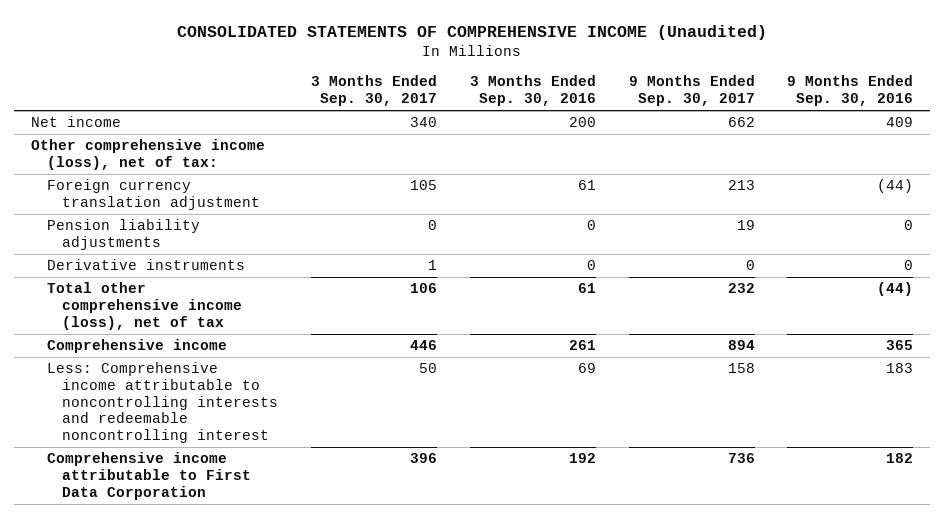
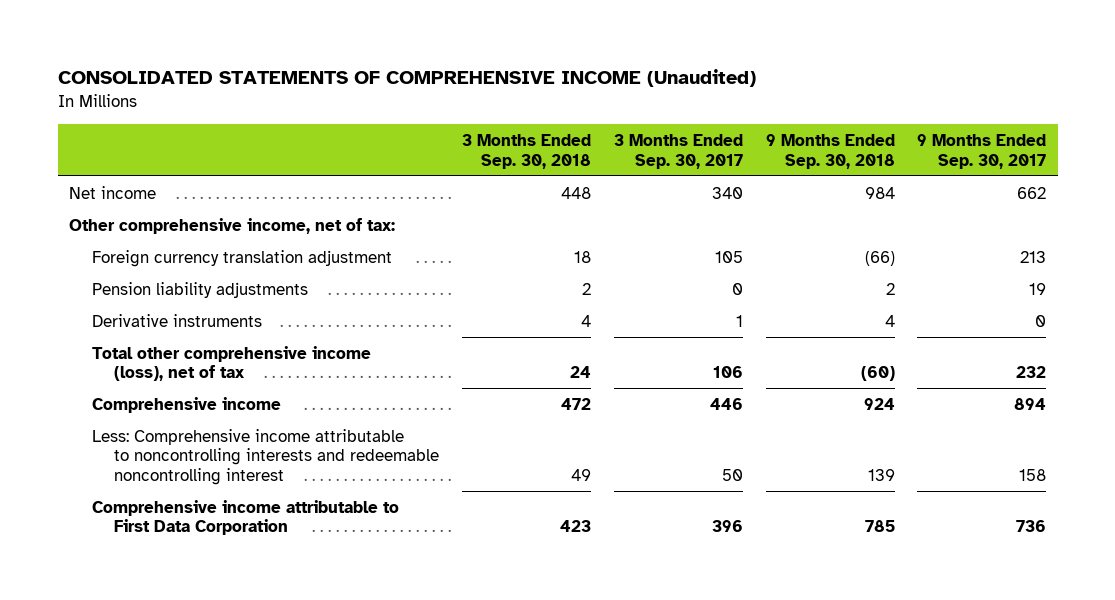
[469,75,596,107] 3 Months Ended Sep. 30, 2016 -> none
[787,75,914,107] 9 Months Ended Sep. 30, 2016 -> none
none -> [462,134,592,169] 3 Months Ended Sep. 30, 2018
none -> [765,134,895,169] 9 Months Ended Sep. 30, 2018
[30,139,265,171] Other comprehensive income (loss), net of tax: -> [69,217,396,234] Other comprehensive income, net of tax:

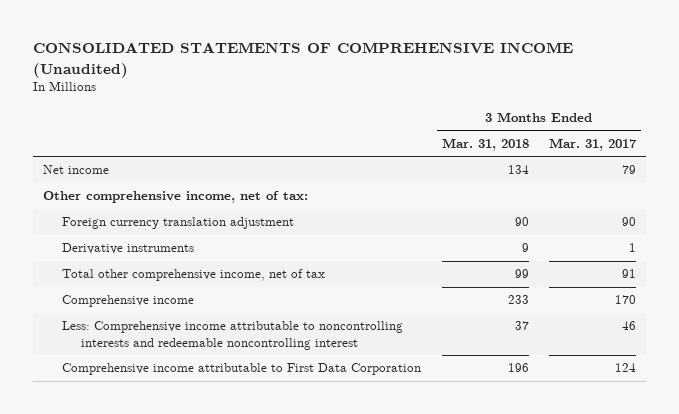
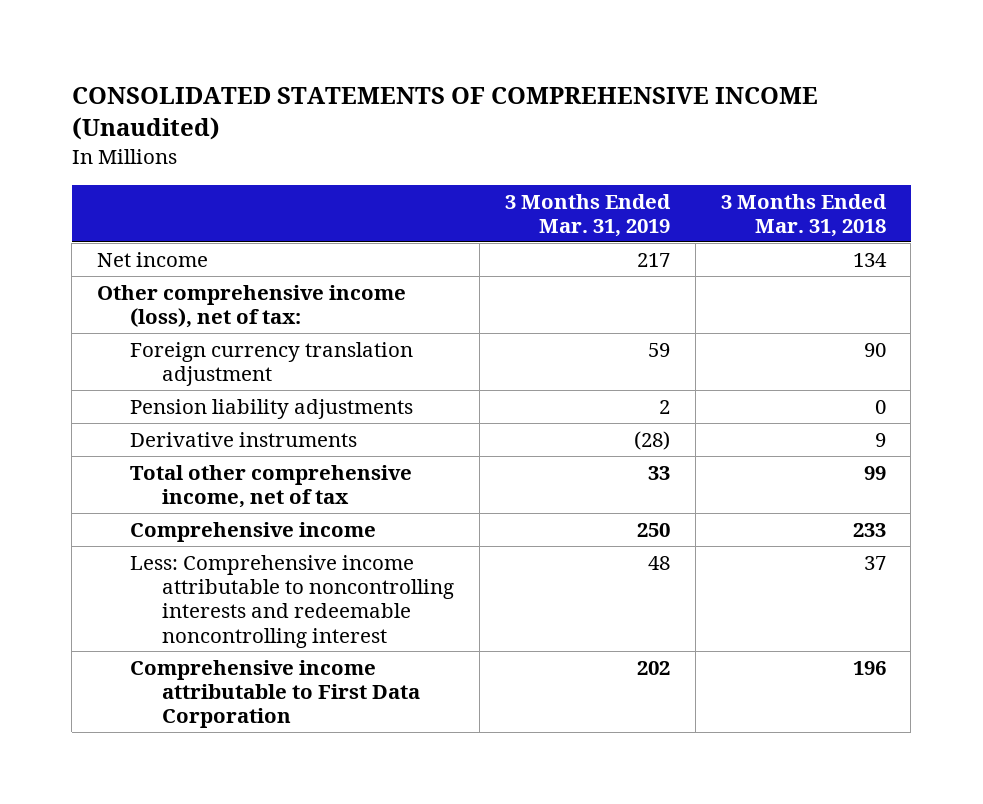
[549,137,638,151] Mar. 31, 2017 -> none
none -> [504,193,671,237] 3 Months Ended Mar. 31, 2019
[43,191,309,204] Other comprehensive income, net of tax: -> [97,284,407,328] Other comprehensive income (loss), net of tax:
none -> [129,398,413,419] Pension liability adjustments

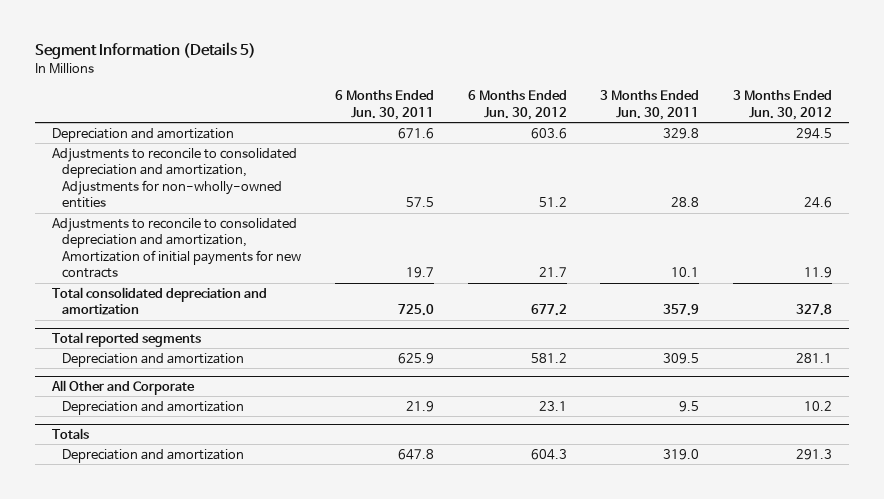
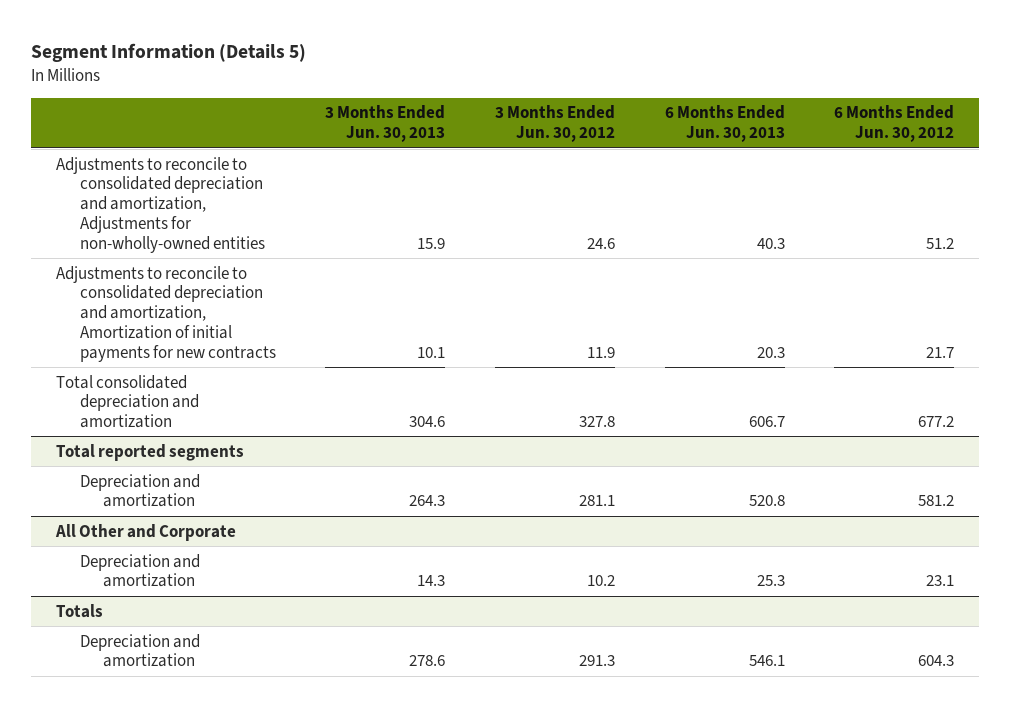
[334,90,434,120] 6 Months Ended Jun. 30, 2011 -> none
[600,90,700,120] 3 Months Ended Jun. 30, 2011 -> none
none -> [325,105,446,143] 3 Months Ended Jun. 30, 2013
none -> [664,105,785,143] 6 Months Ended Jun. 30, 2013
[52,127,235,142] Depreciation and amortization -> none

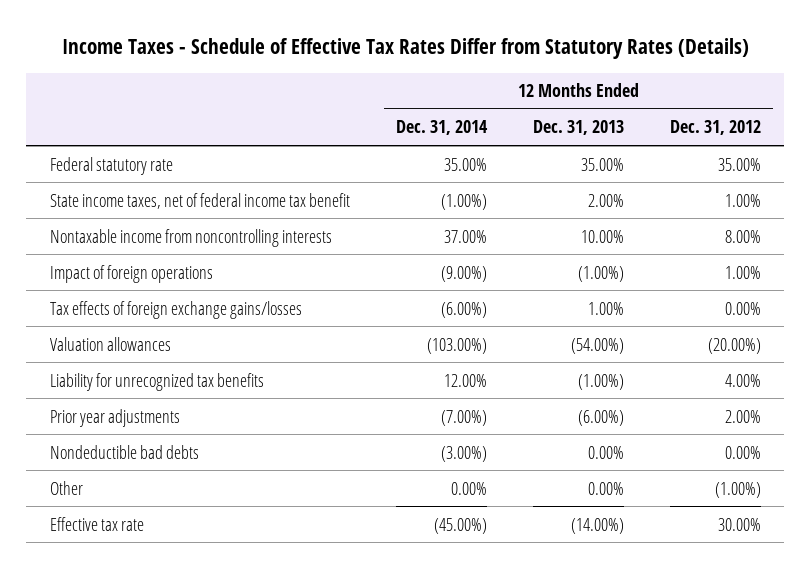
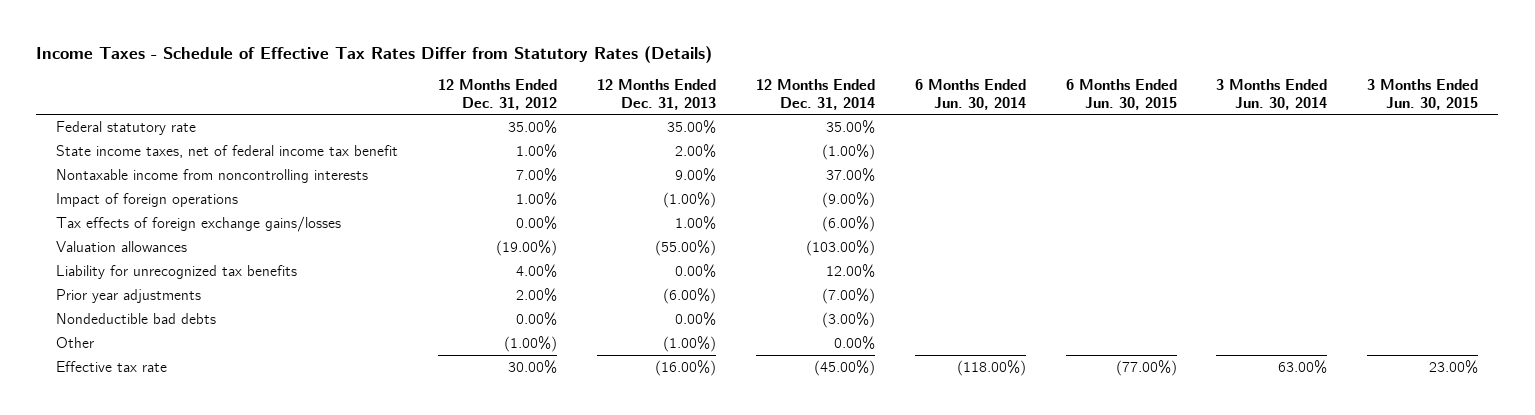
none -> [914,79,1026,110] 6 Months Ended Jun. 30, 2014
none -> [1065,79,1177,110] 6 Months Ended Jun. 30, 2015
none -> [1216,79,1328,110] 3 Months Ended Jun. 30, 2014
none -> [1367,79,1479,110] 3 Months Ended Jun. 30, 2015
[581,229,625,243] 10.00% -> [675,167,717,182] 9.00%
[725,229,762,243] 8.00% -> [516,167,558,182] 7.00%
[571,337,625,354] (54.00%) -> [655,239,717,256] (55.00%)
[708,337,762,354] (20.00%) -> [496,239,558,256] (19.00%)
[578,373,625,390] (1.00%) -> [675,263,717,278] 0.00%
[588,481,625,495] 0.00% -> [663,335,717,352] (1.00%)
[571,517,625,534] (14.00%) -> [655,359,717,376] (16.00%)

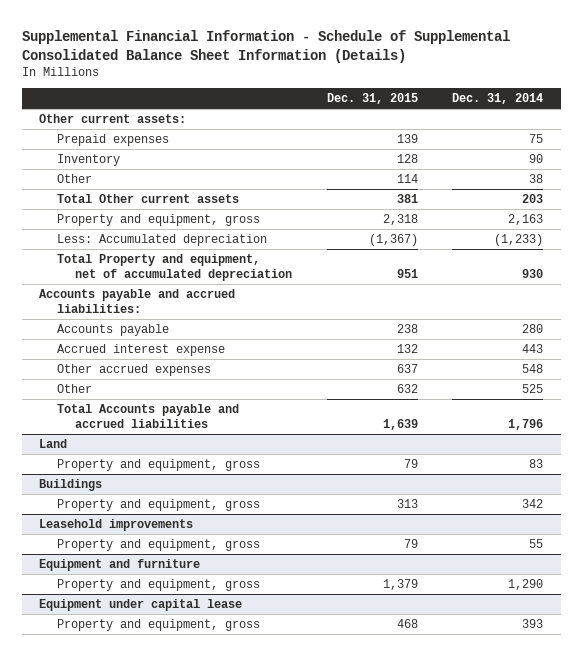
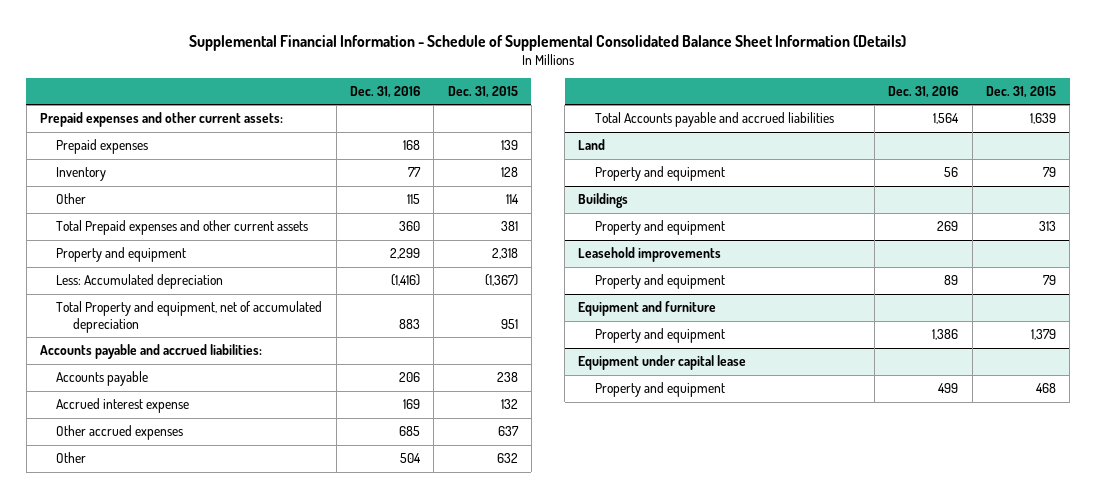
[452,93,544,105] Dec. 31, 2014 -> none
none -> [349,86,420,99] Dec. 31, 2016
[39,114,187,124] Other current assets: -> [39,112,283,128] Prepaid expenses and other current assets:
[57,194,240,204] Total Other current assets -> [56,220,309,236] Total Prepaid expenses and other current assets
[57,214,261,227] Property and equipment, gross -> [56,247,187,263] Property and equipment
[57,459,261,472] Property and equipment, gross -> [594,166,725,182] Property and equipment
[57,499,261,512] Property and equipment, gross -> [594,220,725,236] Property and equipment
[57,539,261,552] Property and equipment, gross -> [594,274,725,290] Property and equipment
[57,579,261,592] Property and equipment, gross -> [594,328,725,344] Property and equipment
[57,619,261,632] Property and equipment, gross -> [594,382,725,398] Property and equipment

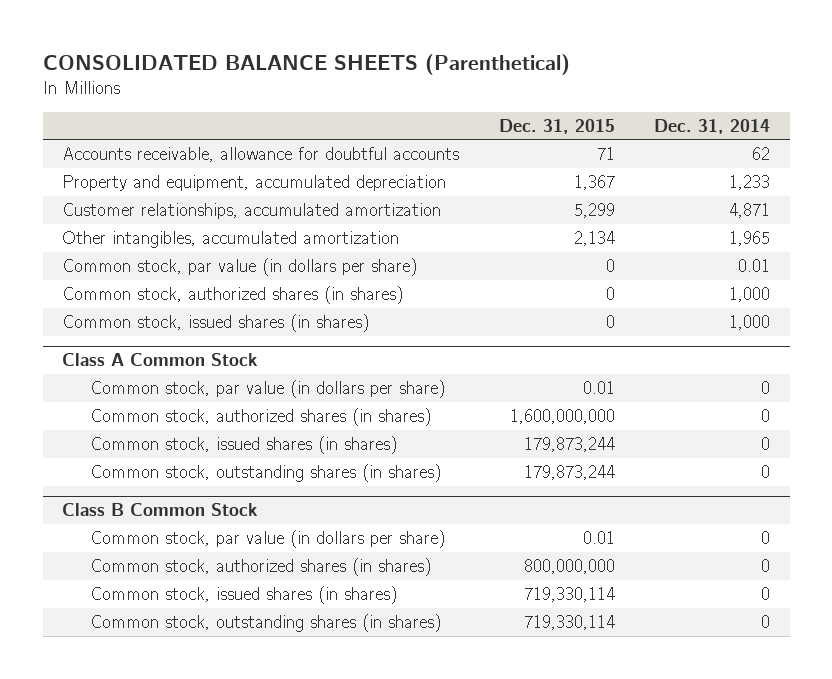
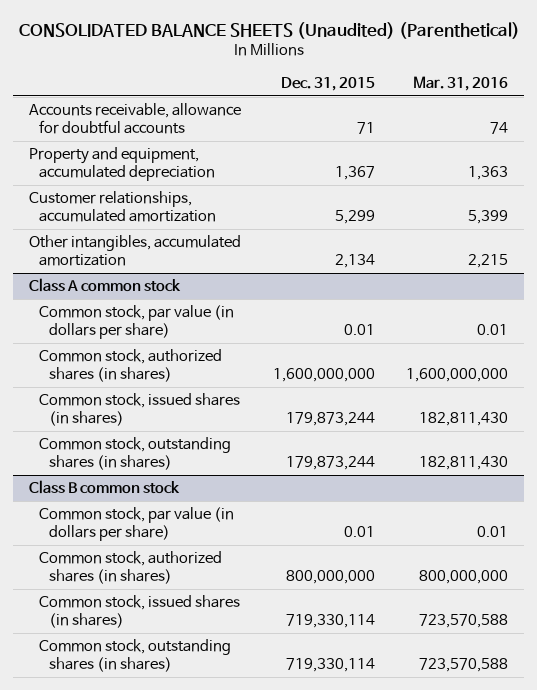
[42,54,570,76] CONSOLIDATED BALANCE SHEETS (Parenthetical) -> [18,21,520,39] CONSOLIDATED BALANCE SHEETS (Unaudited) (Parenthetical)
[653,118,770,134] Dec. 31, 2014 -> none
none -> [413,75,509,91] Mar. 31, 2016
[62,257,418,276] Common stock, par value (in dollars per share) -> none
[62,285,404,304] Common stock, authorized shares (in shares) -> none
[62,313,370,332] Common stock, issued shares (in shares) -> none
[62,353,259,367] Class A Common Stock -> [29,278,182,293] Class A common stock
[62,503,259,517] Class B Common Stock -> [29,480,181,495] Class B common stock

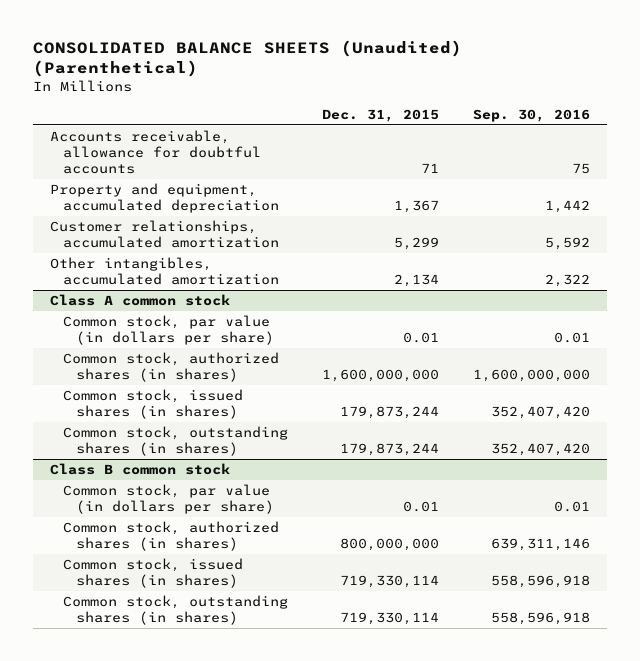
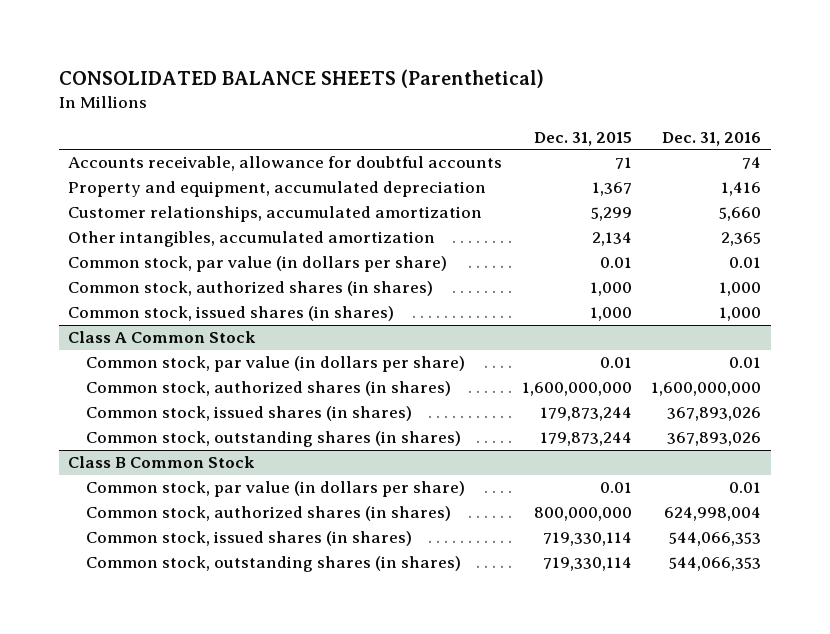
[33,40,463,78] CONSOLIDATED BALANCE SHEETS (Unaudited) (Parenthetical) -> [58,68,544,88] CONSOLIDATED BALANCE SHEETS (Parenthetical)
[472,108,590,122] Sep. 30, 2016 -> none
none -> [662,131,762,146] Dec. 31, 2016
[50,294,231,307] Class A common stock -> none
none -> [68,281,434,297] Common stock, authorized shares (in shares)
none -> [68,306,395,322] Common stock, issued shares (in shares)
none -> [68,331,257,344] Class A Common Stock
none -> [86,356,466,373] Common stock, par value (in dollars per share)
[50,463,231,476] Class B common stock -> [68,456,256,469] Class B Common Stock

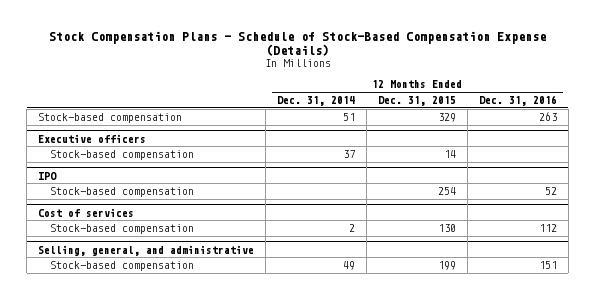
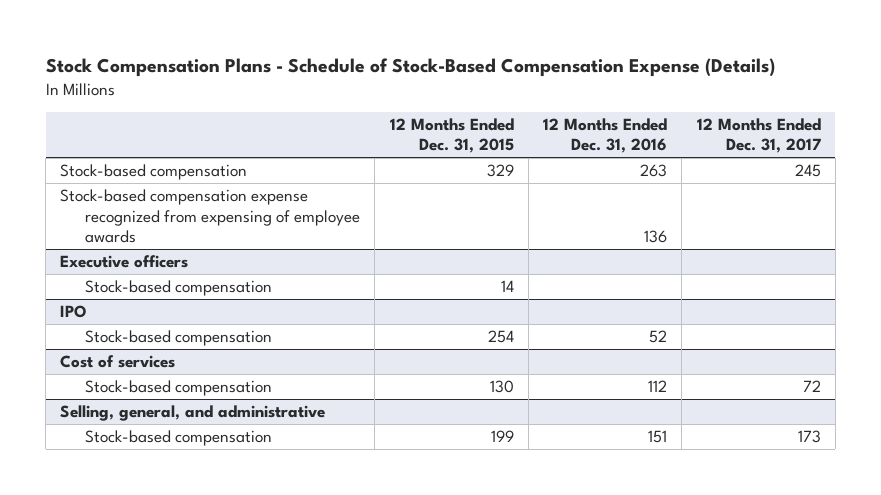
[277,96,356,107] Dec. 31, 2014 -> none
none -> [696,117,821,154] 12 Months Ended Dec. 31, 2017
none -> [60,189,361,243] Stock-based compensation expense recognized from expensing of employee awards

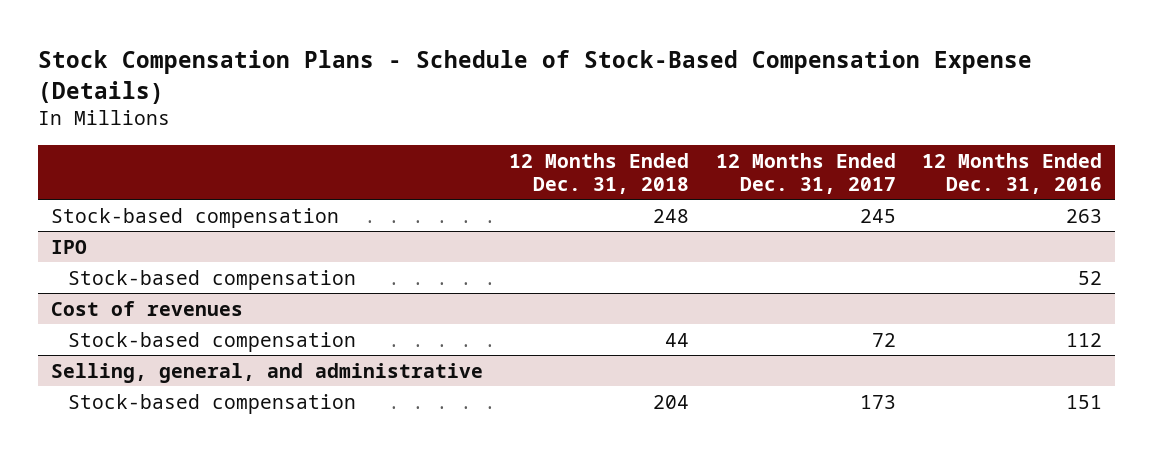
[389,117,514,154] 12 Months Ended Dec. 31, 2015 -> none
none -> [509,152,690,194] 12 Months Ended Dec. 31, 2018
[60,189,361,243] Stock-based compensation expense recognized from expensing of employee awards -> none
[60,255,189,269] Executive officers -> none
[85,280,273,297] Stock-based compensation -> none
[60,355,176,369] Cost of services -> [50,300,243,316] Cost of revenues

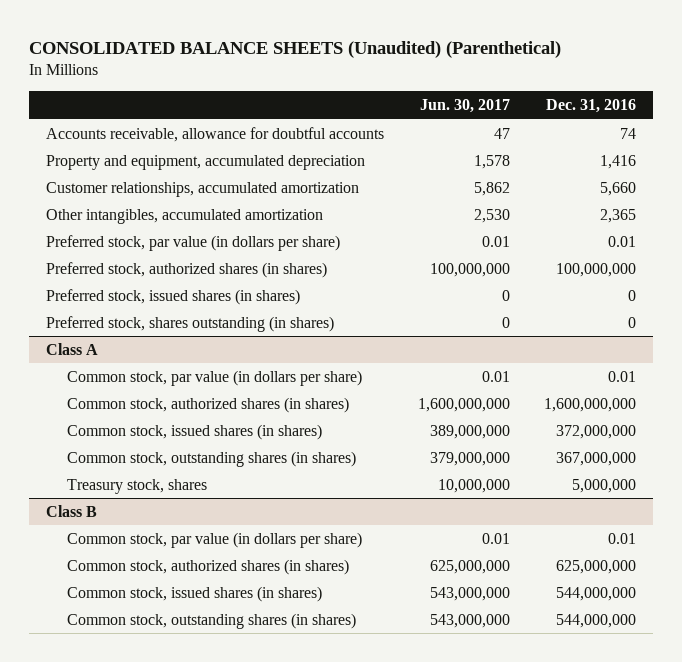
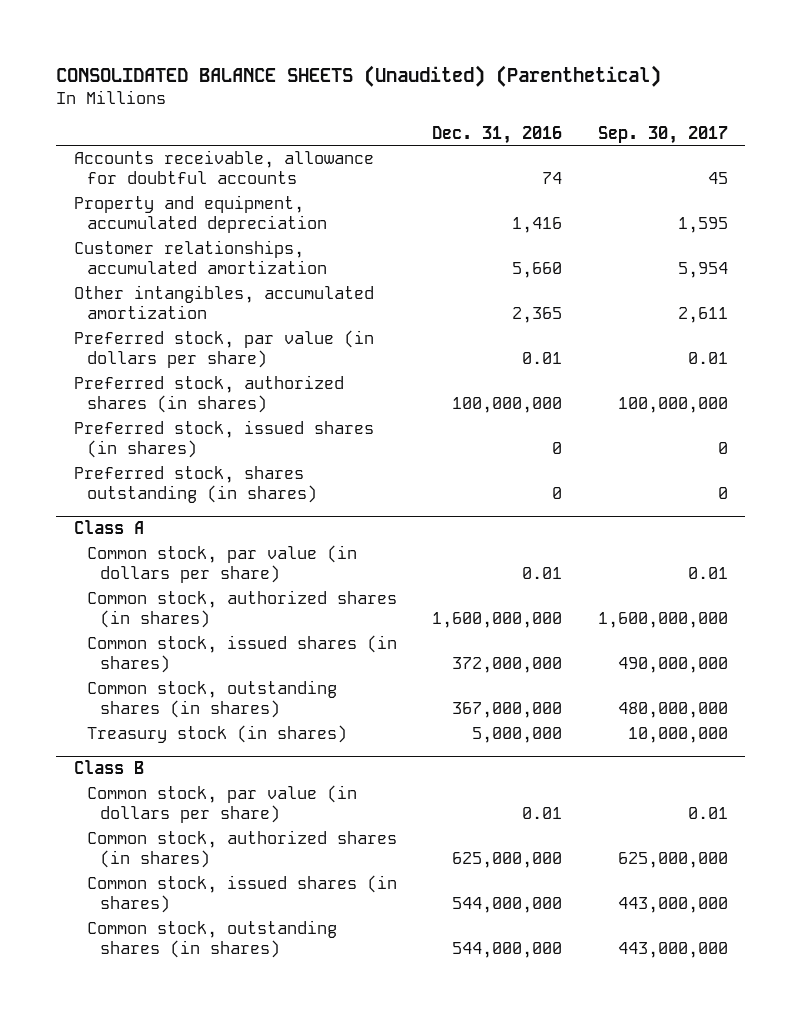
[419,99,510,114] Jun. 30, 2017 -> none
none -> [597,125,728,144] Sep. 30, 2017
[67,478,208,494] Treasury stock, shares -> [86,725,347,744] Treasury stock (in shares)

